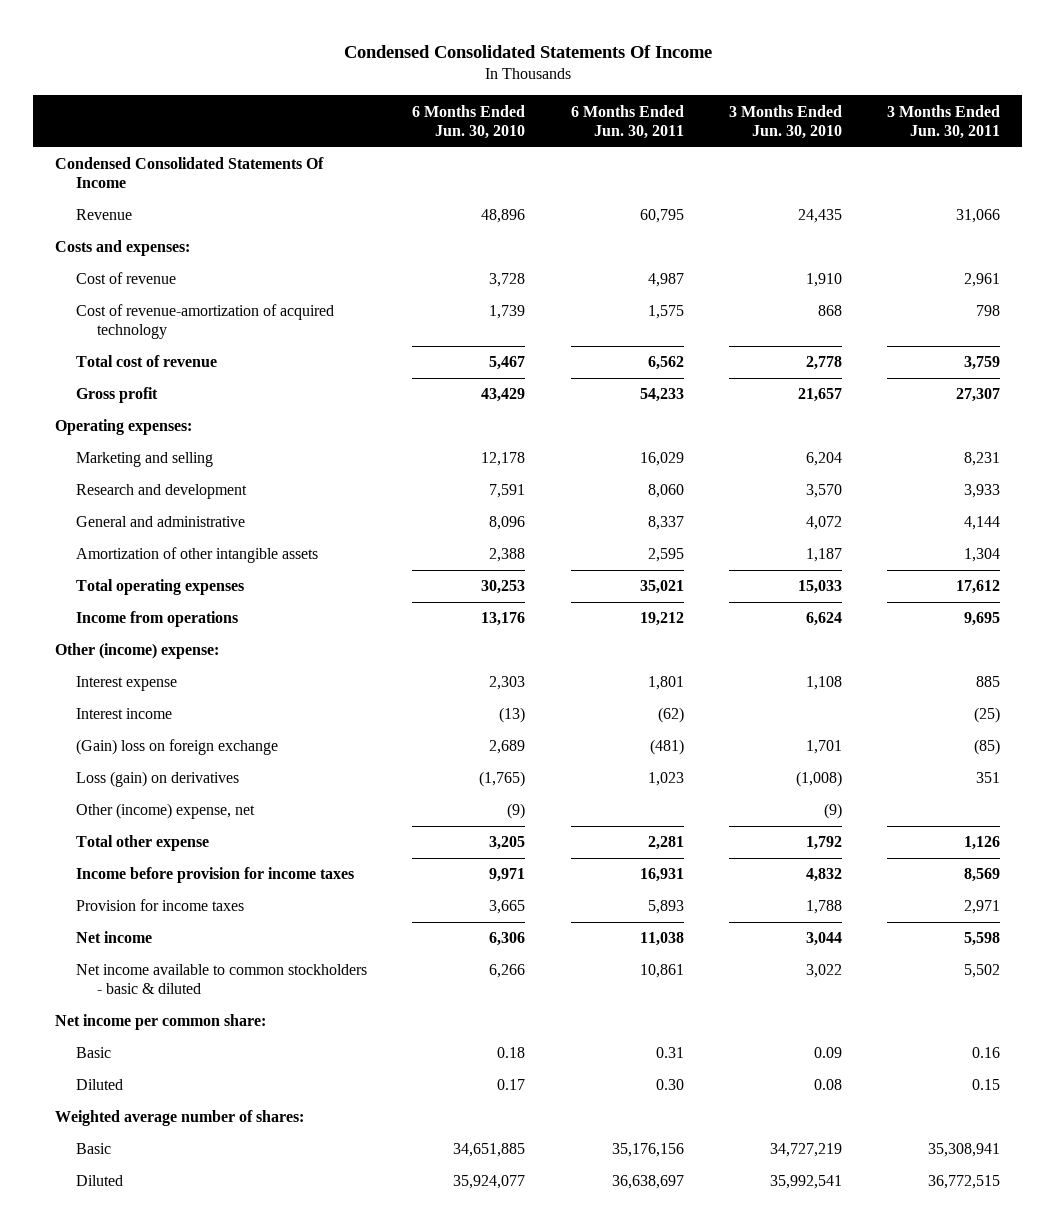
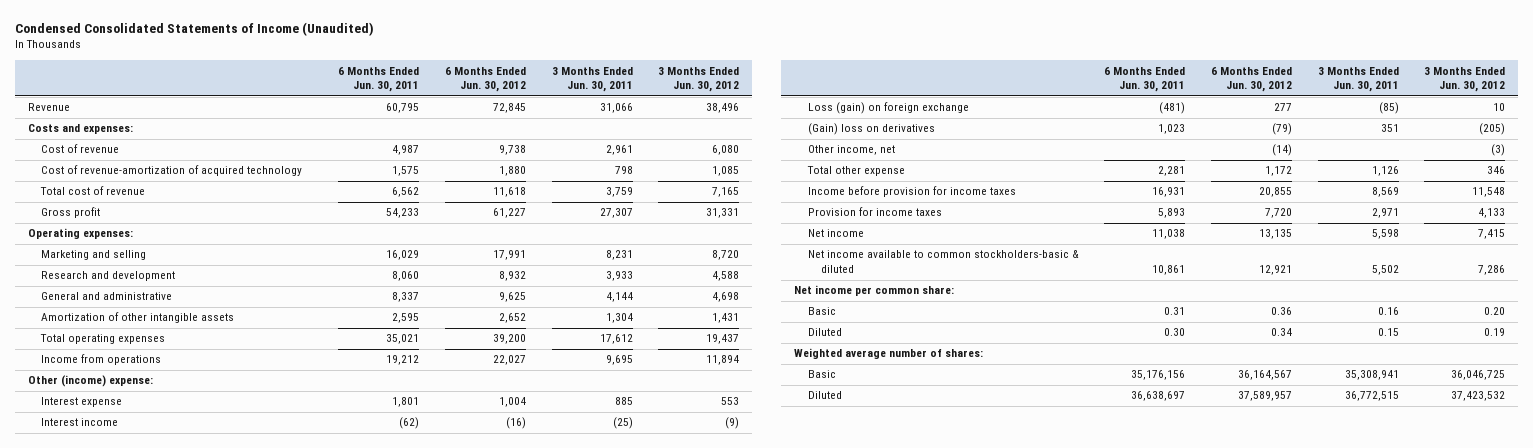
[343,44,712,58] Condensed Consolidated Statements Of Income -> [14,21,374,36] Condensed Consolidated Statements of Income (Unaudited)
[412,104,526,139] 6 Months Ended Jun. 30, 2010 -> none
[728,104,842,139] 3 Months Ended Jun. 30, 2010 -> none
none -> [444,66,526,93] 6 Months Ended Jun. 30, 2012
none -> [658,66,740,93] 3 Months Ended Jun. 30, 2012
[55,157,325,189] Condensed Consolidated Statements Of Income -> none
[76,739,279,756] (Gain) loss on foreign exchange -> [807,102,969,115] Loss (gain) on foreign exchange
[76,771,240,788] Loss (gain) on derivatives -> [807,123,935,136] (Gain) loss on derivatives
[76,803,256,820] Other (income) expense, net -> [807,145,895,156] Other income, net
[76,964,368,995] Net income available to common stockholders - basic & diluted -> [807,250,1079,274] Net income available to common stockholders-basic & diluted

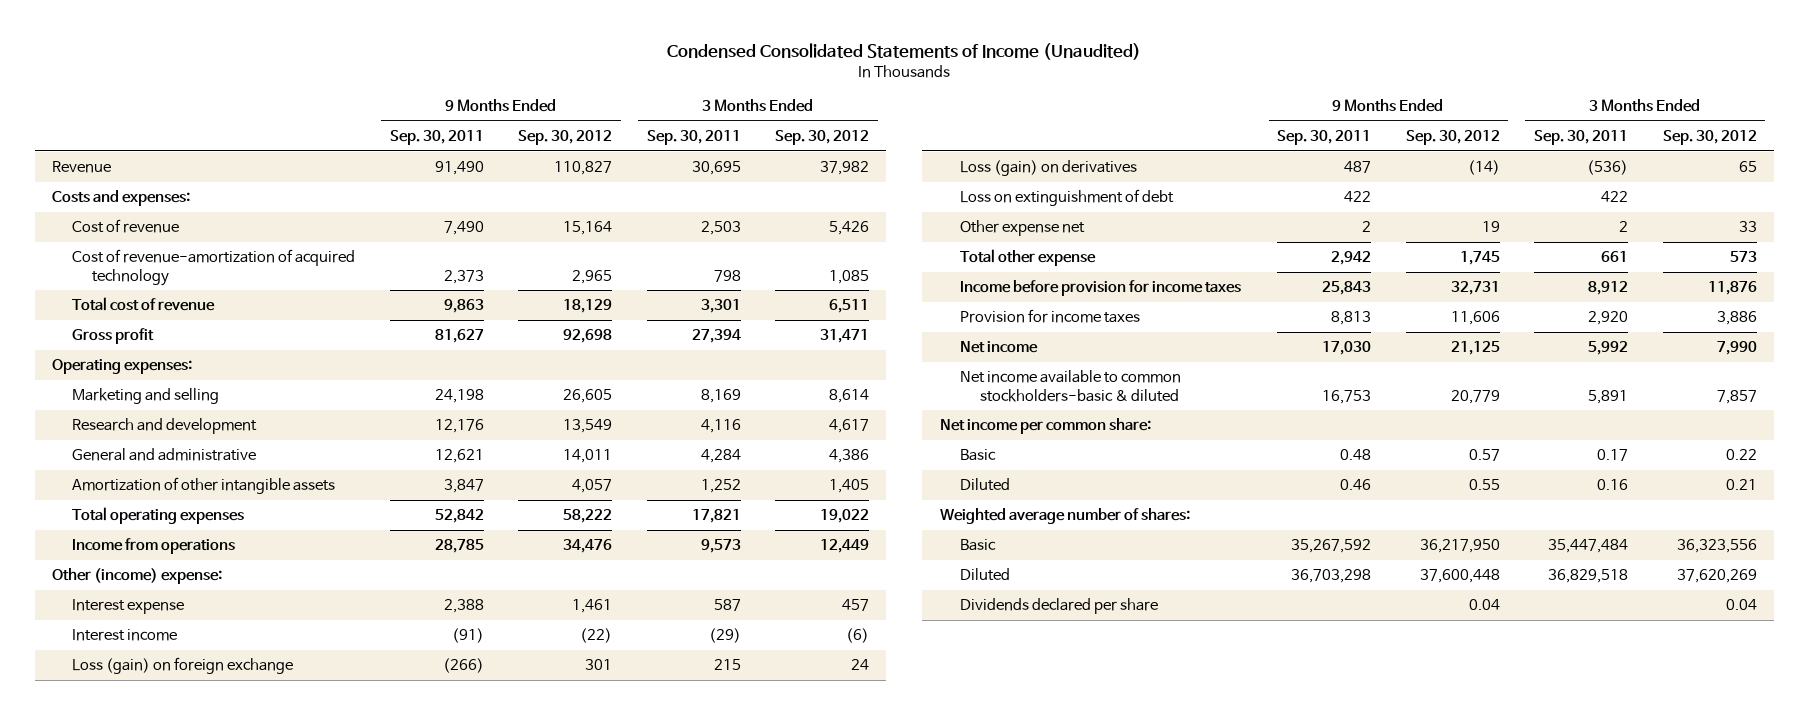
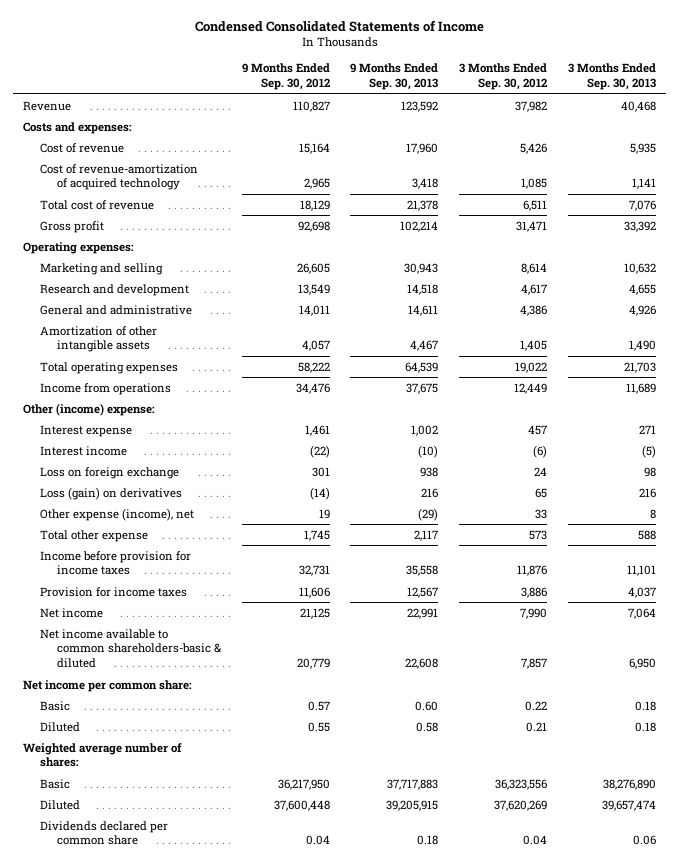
[667,43,1142,61] Condensed Consolidated Statements of Income (Unaudited) -> [194,19,484,32] Condensed Consolidated Statements of Income
[389,129,484,145] Sep. 30, 2011 -> none
[646,129,741,145] Sep. 30, 2011 -> none
none -> [350,63,439,91] 9 Months Ended Sep. 30, 2013
none -> [567,63,656,91] 3 Months Ended Sep. 30, 2013
[72,657,294,675] Loss (gain) on foreign exchange -> [40,466,180,479] Loss on foreign exchange
[959,189,1174,207] Loss on extinguishment of debt -> none
[959,220,1085,237] Other expense net -> [40,507,195,521] Other expense (income), net
[959,370,1181,402] Net income available to common stockholders-basic & diluted -> [40,628,221,669] Net income available to common shareholders-basic & diluted
[959,598,1158,615] Dividends declared per share -> [40,820,169,846] Dividends declared per common share

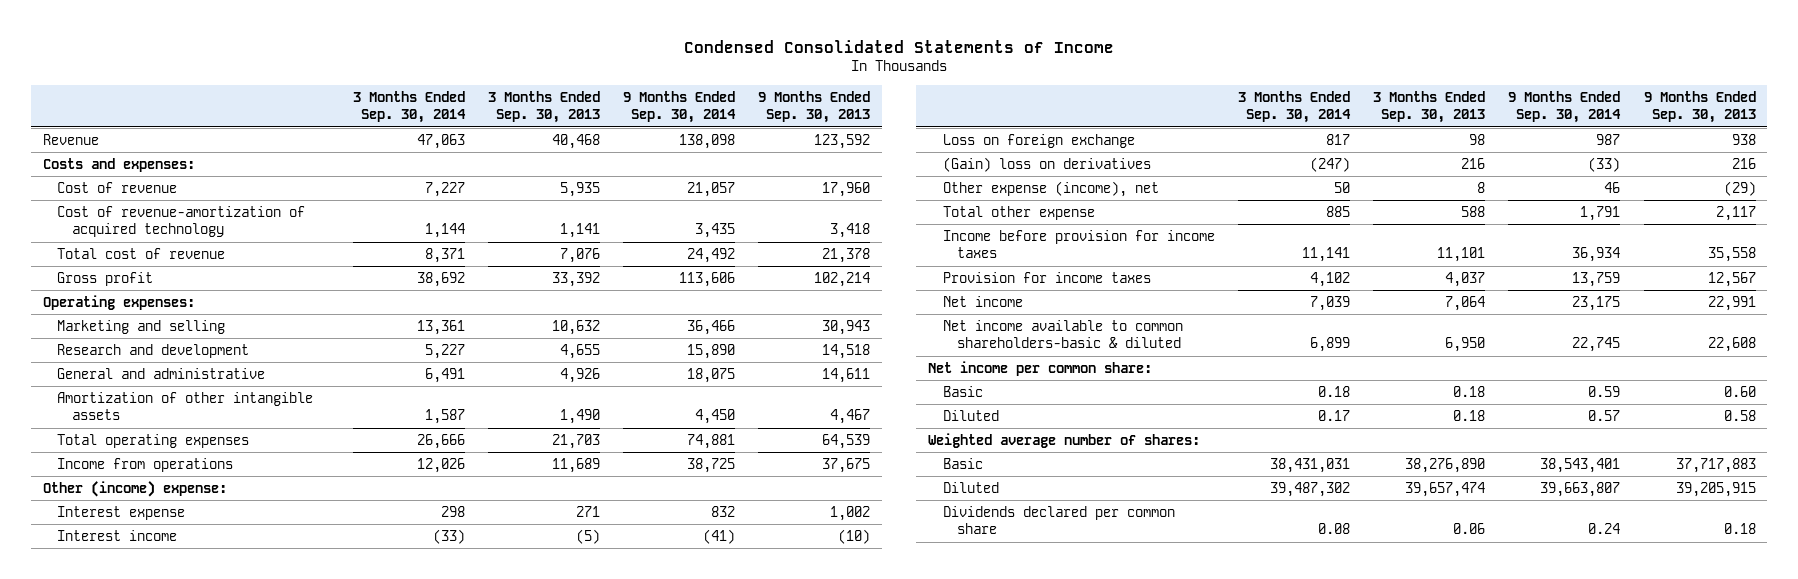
[241,63,330,91] 9 Months Ended Sep. 30, 2012 -> none
[458,63,547,91] 3 Months Ended Sep. 30, 2012 -> none
none -> [352,90,466,124] 3 Months Ended Sep. 30, 2014
none -> [623,90,737,124] 9 Months Ended Sep. 30, 2014
[40,486,183,500] Loss (gain) on derivatives -> [942,156,1151,172] (Gain) loss on derivatives

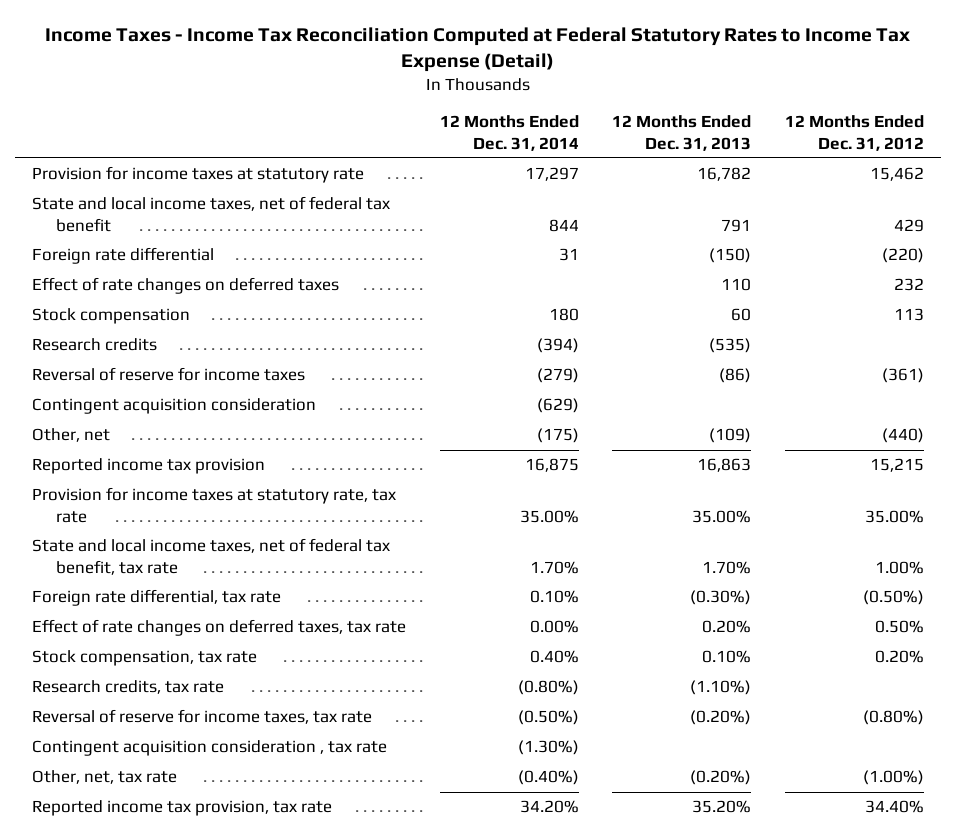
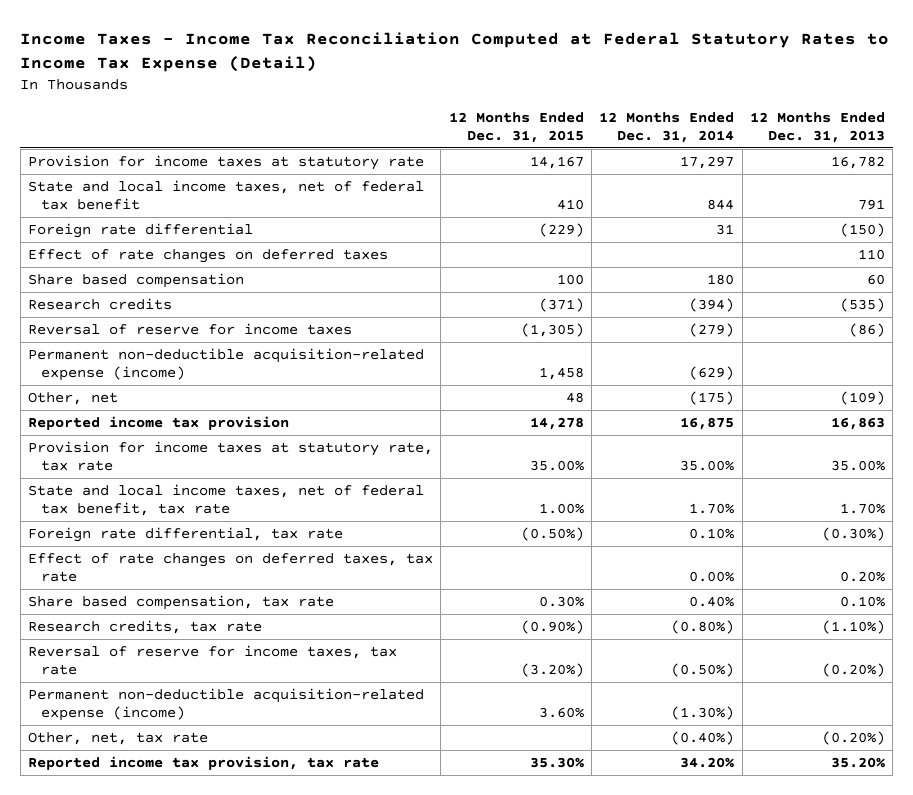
[785,114,925,151] 12 Months Ended Dec. 31, 2012 -> none
none -> [448,111,584,143] 12 Months Ended Dec. 31, 2015
[31,308,190,325] Stock compensation -> [28,273,245,289] Share based compensation
[31,398,316,415] Contingent acquisition consideration -> [28,348,425,382] Permanent non-deductible acquisition-related expense (income)
[31,650,257,667] Stock compensation, tax rate -> [28,595,335,611] Share based compensation, tax rate
[31,740,387,757] Contingent acquisition consideration , tax rate -> none
none -> [28,688,425,722] Permanent non-deductible acquisition-related expense (income)

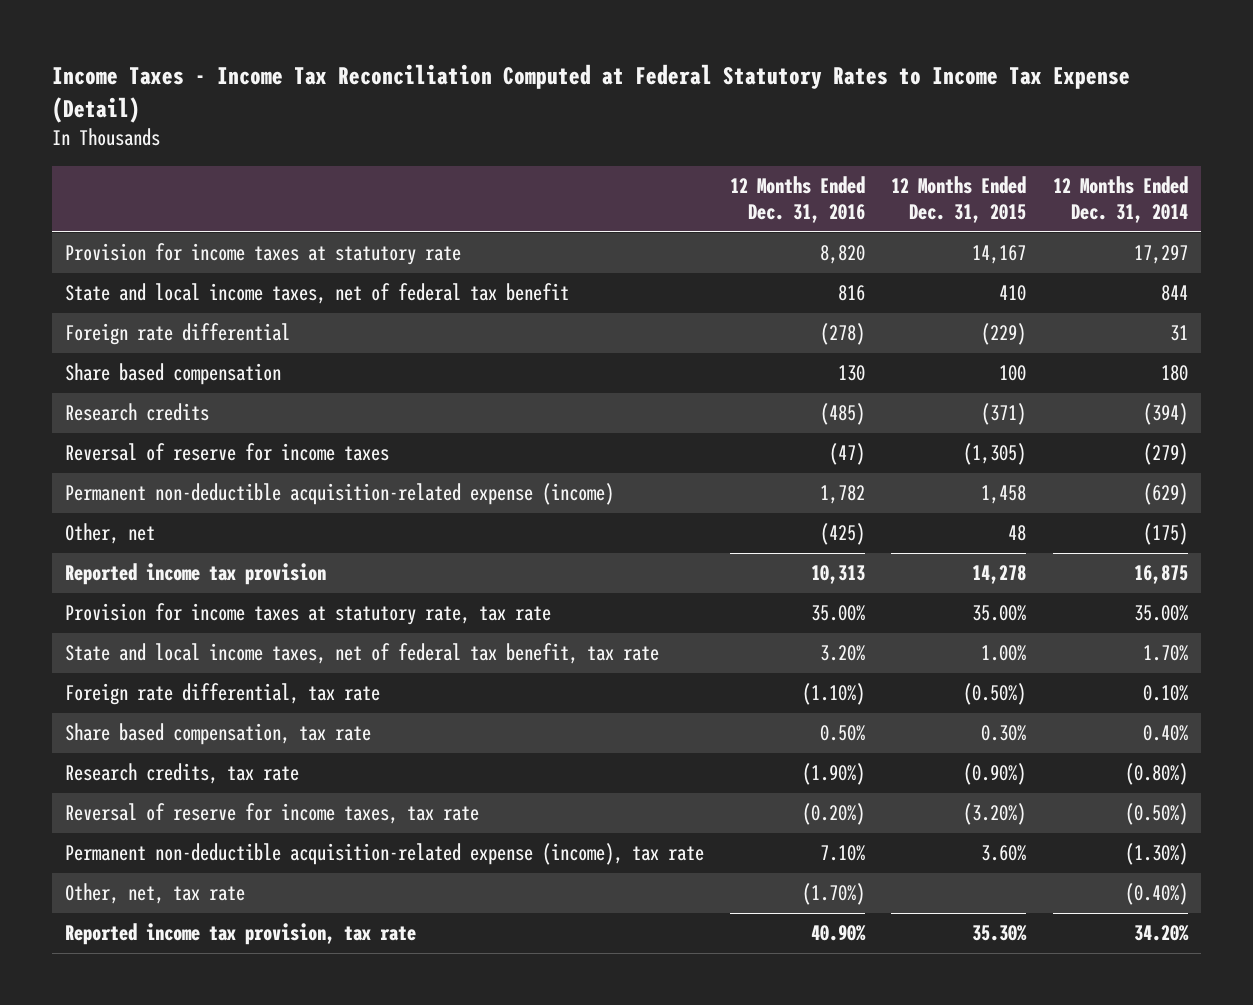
[749,111,885,143] 12 Months Ended Dec. 31, 2013 -> none
none -> [730,176,866,224] 12 Months Ended Dec. 31, 2016
[28,249,389,264] Effect of rate changes on deferred taxes -> none
[28,553,434,583] Effect of rate changes on deferred taxes, tax rate -> none
[28,688,425,722] Permanent non-deductible acquisition-related expense (income) -> [65,843,705,866] Permanent non-deductible acquisition-related expense (income), tax rate

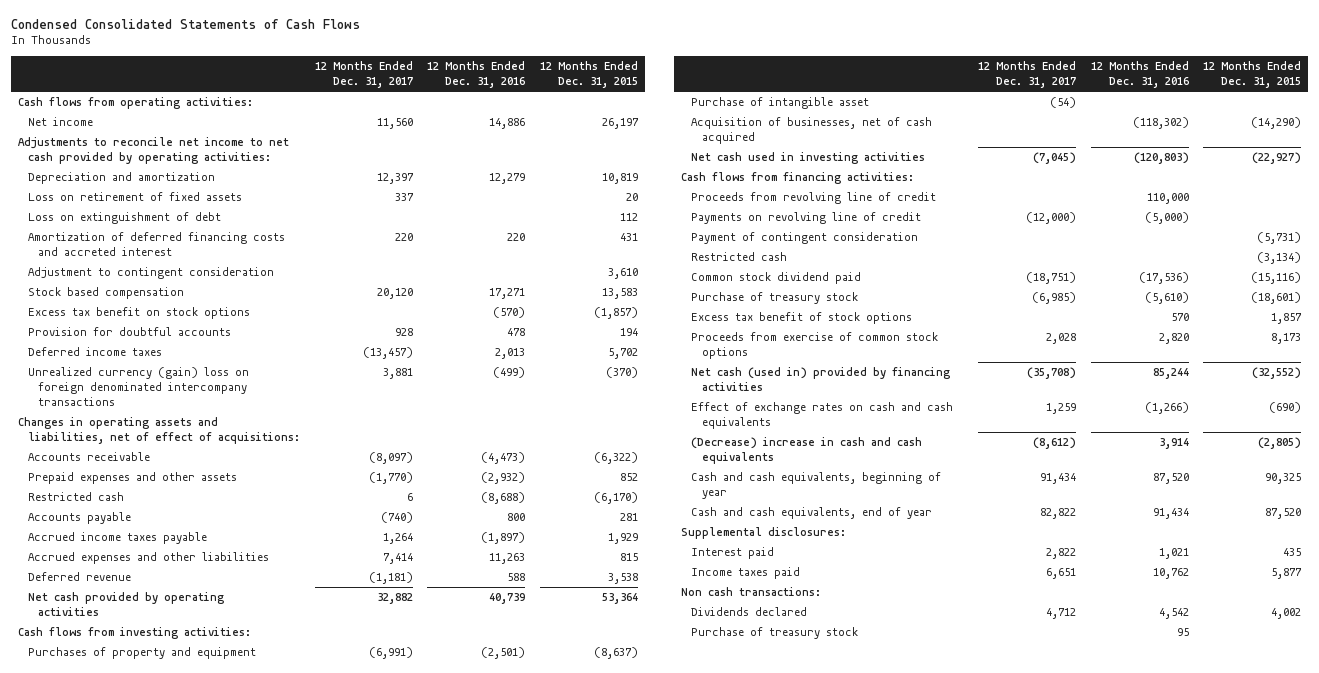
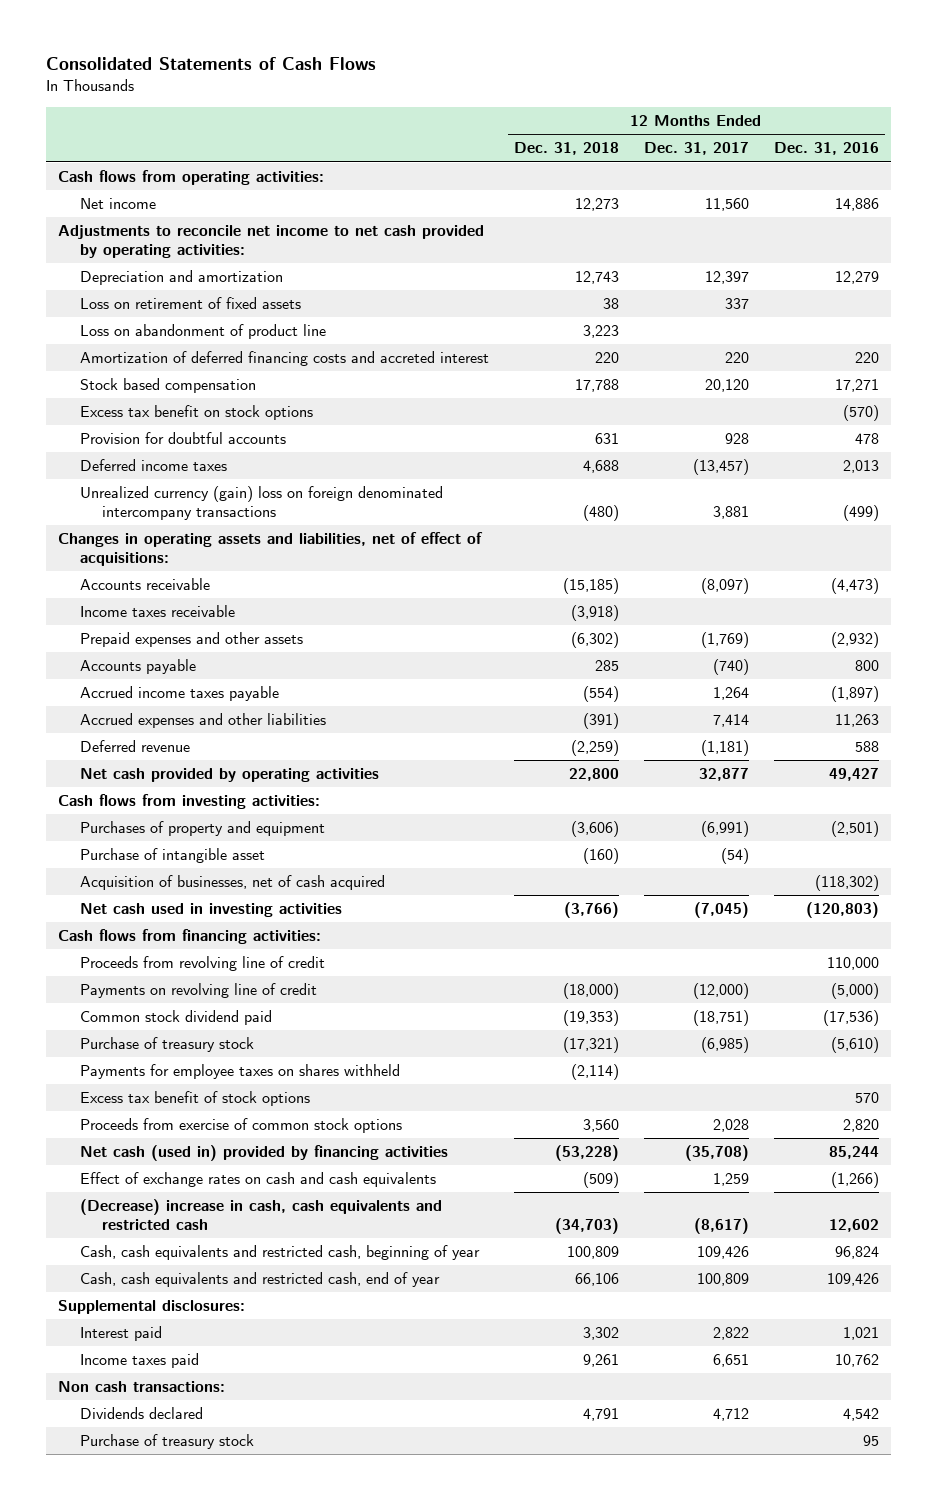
[10,18,360,29] Condensed Consolidated Statements of Cash Flows -> [45,57,376,71] Consolidated Statements of Cash Flows
[539,61,638,89] 12 Months Ended Dec. 31, 2015 -> none
none -> [514,142,620,156] Dec. 31, 2018
[28,211,222,224] Loss on extinguishment of debt -> none
none -> [80,324,327,340] Loss on abandonment of product line
[28,266,275,279] Adjustment to contingent consideration -> none
[28,491,125,501] Restricted cash -> none
none -> [80,605,236,618] Income taxes receivable
[368,471,413,484] (1,770) -> [700,632,749,649] (1,769)
[376,592,413,604] 32,882 -> [698,768,749,782] 32,877
[489,592,526,604] 40,739 -> [828,768,879,782] 49,427
[691,231,919,244] Payment of contingent consideration -> none
[691,251,788,261] Restricted cash -> none
none -> [80,1064,401,1080] Payments for employee taxes on shares withheld
[691,436,923,465] (Decrease) increase in cash and cash equivalents -> [80,1199,443,1230] (Decrease) increase in cash, cash equivalents and restricted cash
[1033,436,1077,449] (8,612) -> [693,1217,749,1234] (8,617)
[1158,437,1189,449] 3,914 -> [828,1218,879,1232] 12,602
[691,471,942,500] Cash and cash equivalents, beginning of year -> [80,1245,481,1261] Cash, cash equivalents and restricted cash, beginning of year
[1040,472,1077,484] 91,434 -> [696,1246,749,1260] 109,426
[1152,472,1189,484] 87,520 -> [834,1246,879,1260] 96,824
[691,506,933,519] Cash and cash equivalents, end of year -> [80,1272,441,1288] Cash, cash equivalents and restricted cash, end of year
[1040,507,1077,519] 82,822 -> [696,1273,749,1287] 100,809
[1152,507,1189,519] 91,434 -> [826,1273,879,1287] 109,426

